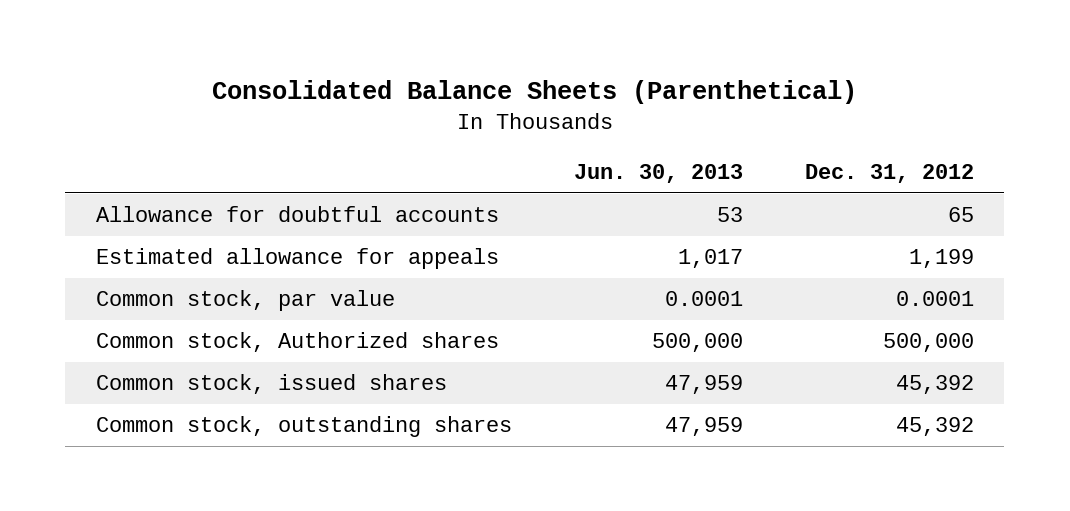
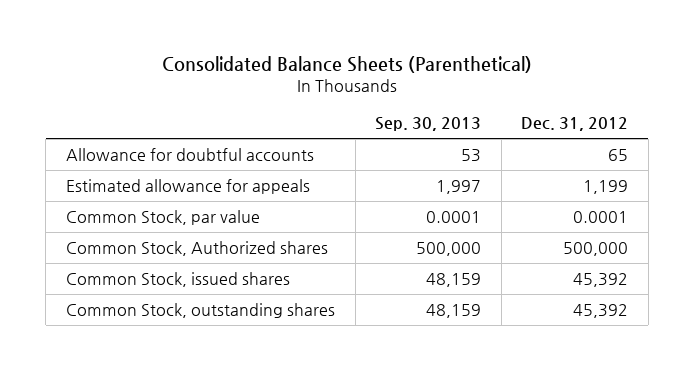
[573,164,743,184] Jun. 30, 2013 -> none
none -> [375,116,482,131] Sep. 30, 2013
[96,290,396,312] Common stock, par value -> [65,210,260,226] Common Stock, par value
[96,332,500,353] Common stock, Authorized shares -> [65,241,328,257] Common Stock, Authorized shares
[96,374,448,395] Common stock, issued shares -> [65,272,290,288] Common Stock, issued shares
[96,416,513,438] Common stock, outstanding shares -> [65,303,335,319] Common Stock, outstanding shares

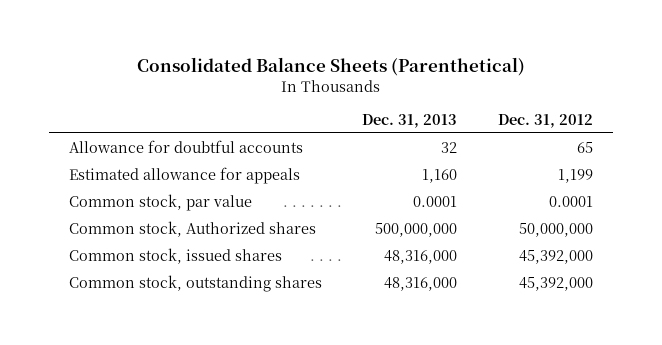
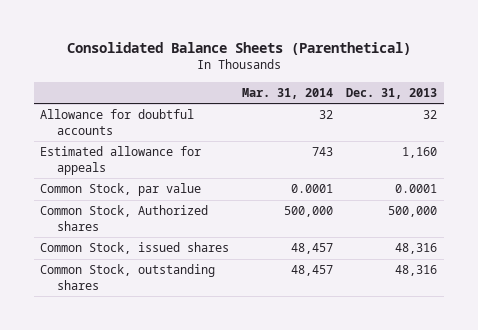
[497,113,593,128] Dec. 31, 2012 -> none
none -> [242,87,334,99] Mar. 31, 2014
[68,193,252,211] Common stock, par value -> [40,183,202,197] Common Stock, par value
[68,220,316,237] Common stock, Authorized shares -> [40,205,209,231] Common Stock, Authorized shares
[375,222,458,237] 500,000,000 -> [388,206,438,218] 500,000
[68,247,282,264] Common stock, issued shares -> [40,242,230,255] Common Stock, issued shares
[384,249,458,264] 48,316,000 -> [395,243,438,255] 48,316
[68,274,322,292] Common stock, outstanding shares -> [40,264,216,290] Common Stock, outstanding shares
[384,276,458,291] 48,316,000 -> [395,265,438,277] 48,316

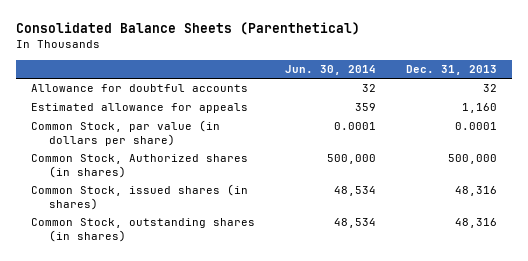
[242,87,334,99] Mar. 31, 2014 -> none
none -> [285,64,377,75] Jun. 30, 2014
[40,183,202,197] Common Stock, par value -> [31,120,221,146] Common Stock, par value (in dollars per share)
[40,205,209,231] Common Stock, Authorized shares -> [31,154,249,178] Common Stock, Authorized shares (in shares)
[40,242,230,255] Common Stock, issued shares -> [31,184,249,210] Common Stock, issued shares (in shares)
[40,264,216,290] Common Stock, outstanding shares -> [31,218,256,242] Common Stock, outstanding shares (in shares)

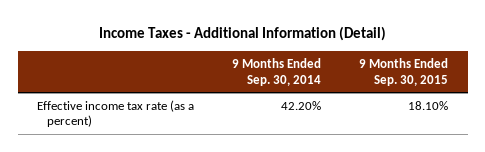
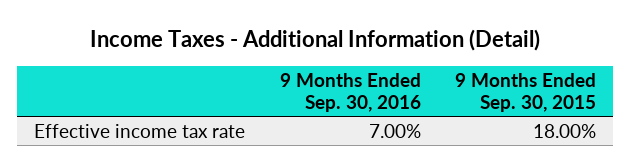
[232,58,322,86] 9 Months Ended Sep. 30, 2014 -> none
none -> [279,72,421,112] 9 Months Ended Sep. 30, 2016
[36,99,194,128] Effective income tax rate (as a percent) -> [34,123,246,138] Effective income tax rate
[408,100,449,110] 18.10% -> [533,123,597,138] 18.00%

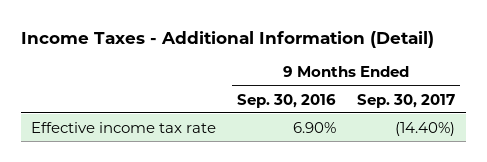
[455,72,597,112] 9 Months Ended Sep. 30, 2015 -> none
none -> [357,93,456,108] Sep. 30, 2017
[368,123,421,138] 7.00% -> [293,121,337,133] 6.90%

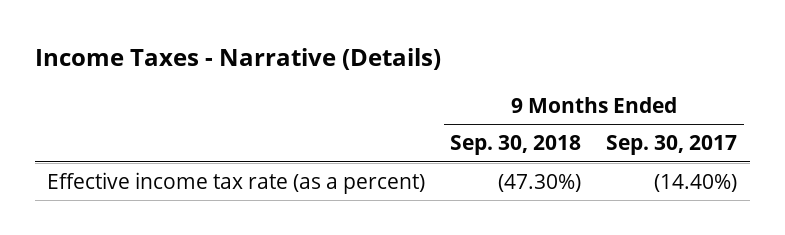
[21,30,435,48] Income Taxes - Additional Information (Detail) -> [34,48,441,71] Income Taxes - Narrative (Details)
[237,93,337,108] Sep. 30, 2016 -> none
none -> [450,135,582,156] Sep. 30, 2018
[31,121,217,133] Effective income tax rate -> [47,171,426,194] Effective income tax rate (as a percent)

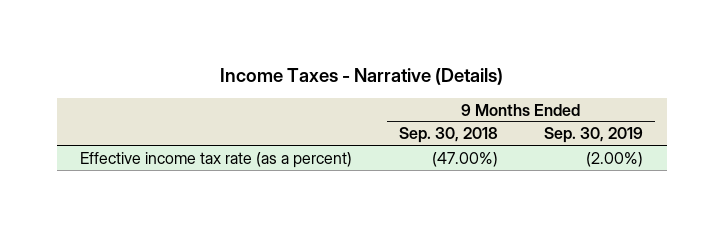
[606,135,738,156] Sep. 30, 2017 -> none
none -> [544,127,644,144] Sep. 30, 2019
[498,173,582,192] (47.30%) -> [431,151,498,167] (47.00%)

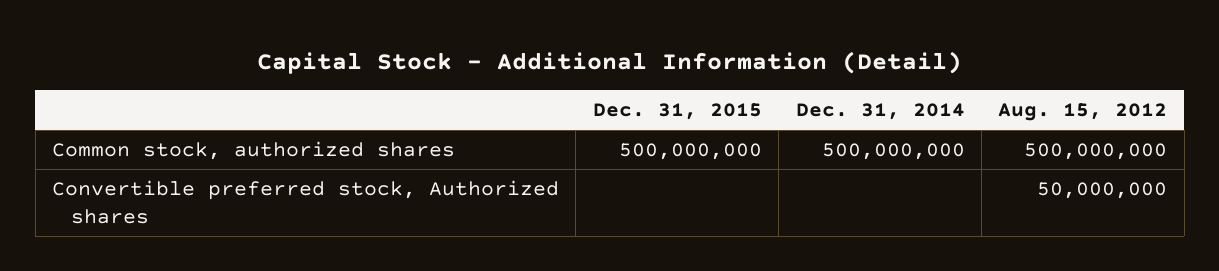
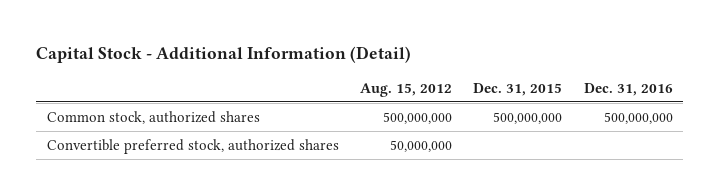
[795,103,965,121] Dec. 31, 2014 -> none
none -> [583,83,673,97] Dec. 31, 2016
[51,180,559,224] Convertible preferred stock, Authorized shares -> [46,138,339,154] Convertible preferred stock, authorized shares

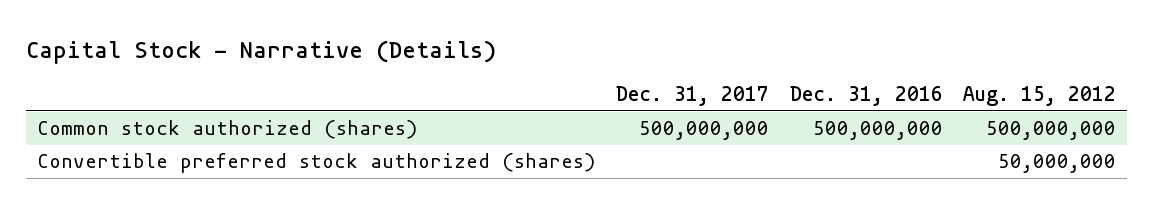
[35,46,411,64] Capital Stock - Additional Information (Detail) -> [26,39,497,64] Capital Stock - Narrative (Details)
[473,83,563,97] Dec. 31, 2015 -> none
none -> [615,86,769,107] Dec. 31, 2017
[46,110,260,124] Common stock, authorized shares -> [36,120,417,140] Common stock authorized (shares)
[46,138,339,154] Convertible preferred stock, authorized shares -> [36,153,595,174] Convertible preferred stock authorized (shares)

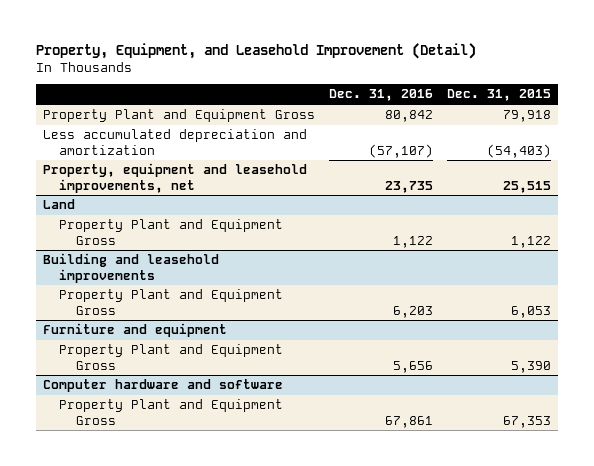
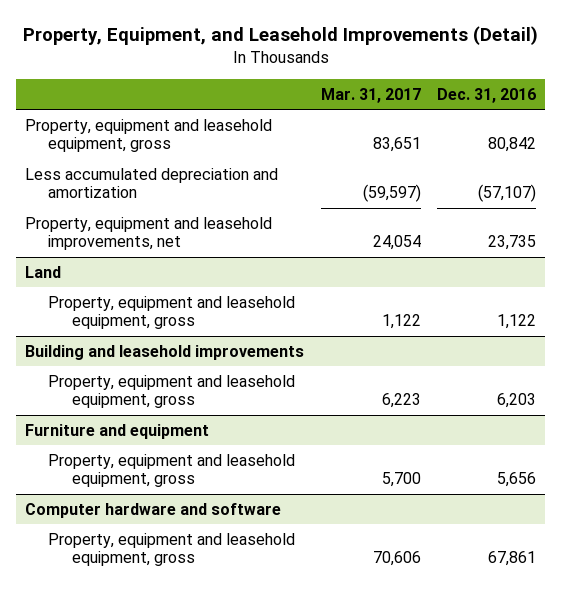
[35,43,476,60] Property, Equipment, and Leasehold Improvement (Detail) -> [22,26,538,46] Property, Equipment, and Leasehold Improvements (Detail)
[447,89,552,102] Dec. 31, 2015 -> none
none -> [320,88,421,104] Mar. 31, 2017
[43,109,316,123] Property Plant and Equipment Gross -> [24,118,272,153] Property, equipment and leasehold equipment, gross
[59,219,284,245] Property Plant and Equipment Gross -> [48,295,296,330] Property, equipment and leasehold equipment, gross
[59,289,284,315] Property Plant and Equipment Gross -> [48,374,296,409] Property, equipment and leasehold equipment, gross
[59,344,284,370] Property Plant and Equipment Gross -> [48,453,296,488] Property, equipment and leasehold equipment, gross
[59,399,284,425] Property Plant and Equipment Gross -> [48,532,296,567] Property, equipment and leasehold equipment, gross

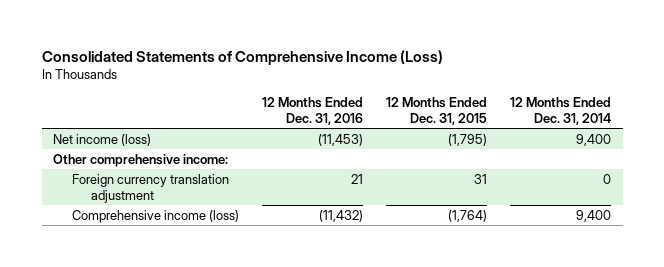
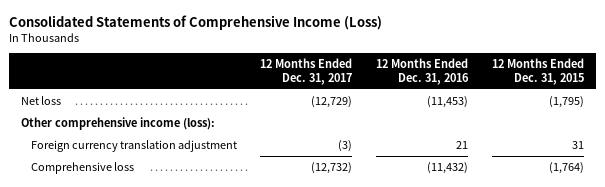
[510,96,612,126] 12 Months Ended Dec. 31, 2014 -> none
none -> [260,57,353,85] 12 Months Ended Dec. 31, 2017
[53,133,152,146] Net income (loss) -> [21,96,62,106] Net loss
[53,153,229,167] Other comprehensive income: -> [21,117,216,131] Other comprehensive income (loss):
[72,209,240,223] Comprehensive income (loss) -> [30,162,134,175] Comprehensive loss

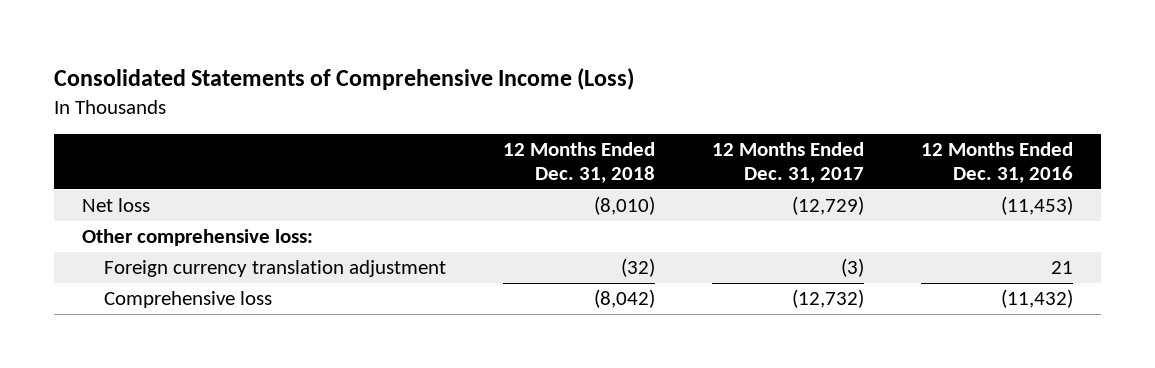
[491,57,584,85] 12 Months Ended Dec. 31, 2015 -> none
none -> [503,142,656,184] 12 Months Ended Dec. 31, 2018
[21,117,216,131] Other comprehensive income (loss): -> [82,229,314,247] Other comprehensive loss:

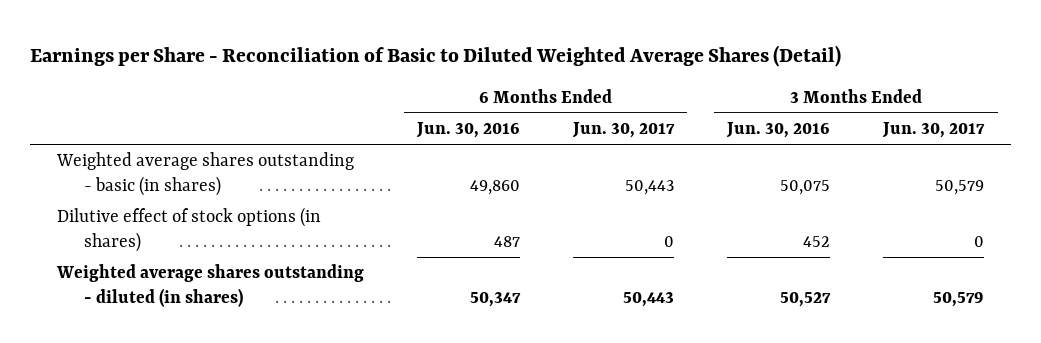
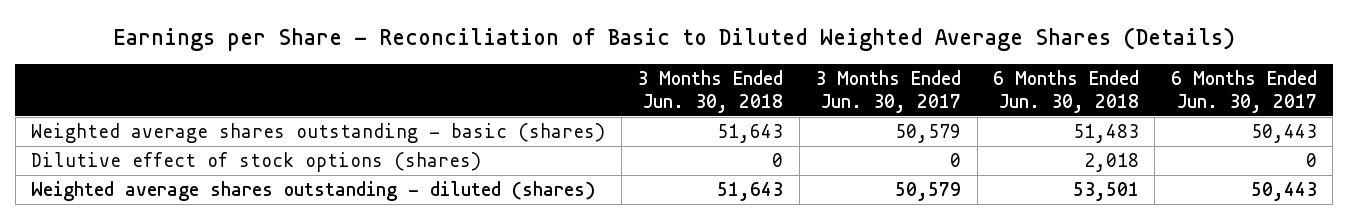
[30,44,842,67] Earnings per Share - Reconciliation of Basic to Diluted Weighted Average Shares (Detail) -> [113,27,1236,52] Earnings per Share - Reconciliation of Basic to Diluted Weighted Average Shares (Details)
[416,122,521,139] Jun. 30, 2016 -> none
[726,122,831,139] Jun. 30, 2016 -> none
none -> [637,70,784,113] 3 Months Ended Jun. 30, 2018
none -> [993,70,1140,113] 6 Months Ended Jun. 30, 2018
[55,152,354,197] Weighted average shares outstanding - basic (in shares) -> [31,123,606,144] Weighted average shares outstanding - basic (shares)
[56,207,321,253] Dilutive effect of stock options (in shares) -> [31,152,482,173] Dilutive effect of stock options (shares)
[55,264,364,308] Weighted average shares outstanding - diluted (in shares) -> [31,181,596,202] Weighted average shares outstanding - diluted (shares)

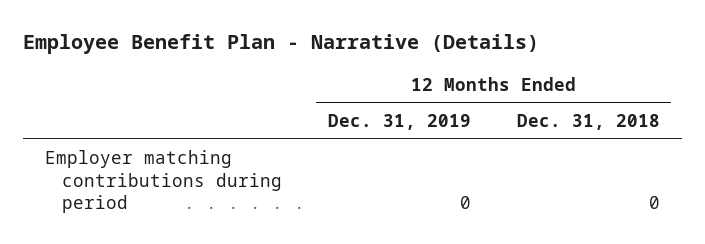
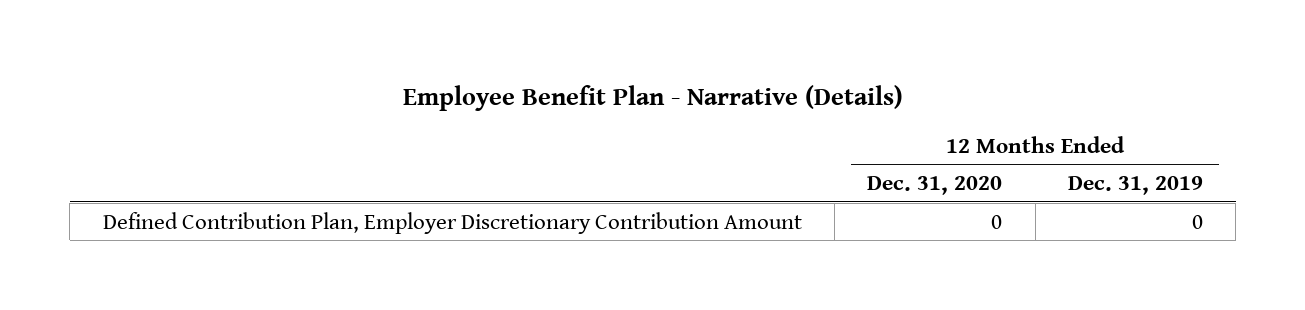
[516,113,660,130] Dec. 31, 2018 -> none
none -> [867,176,1003,196] Dec. 31, 2020
[45,150,283,213] Employer matching contributions during period -> [102,211,802,234] Defined Contribution Plan, Employer Discretionary Contribution Amount

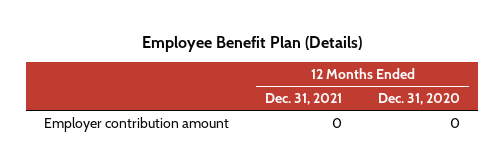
[402,84,903,111] Employee Benefit Plan - Narrative (Details) -> [142,35,363,52] Employee Benefit Plan (Details)
[1067,176,1203,196] Dec. 31, 2019 -> none
none -> [265,93,343,106] Dec. 31, 2021
[102,211,802,234] Defined Contribution Plan, Employer Discretionary Contribution Amount -> [43,117,229,133] Employer contribution amount

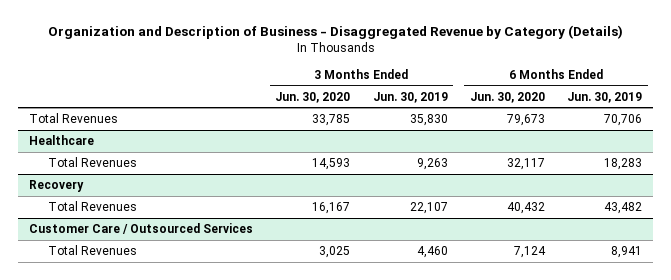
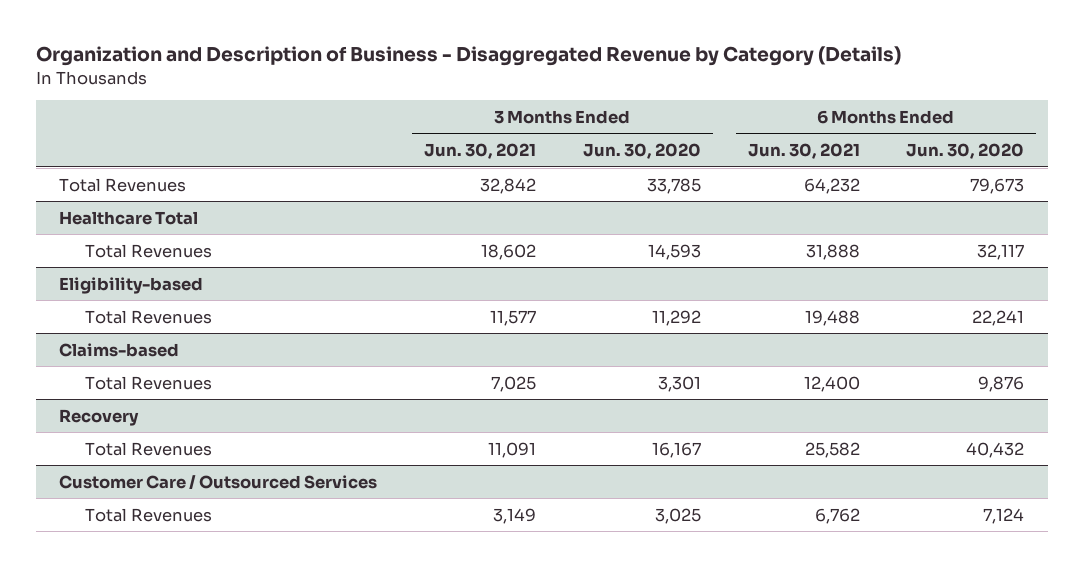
[372,91,448,103] Jun. 30, 2019 -> none
[566,91,642,103] Jun. 30, 2019 -> none
none -> [424,143,537,160] Jun. 30, 2021
none -> [747,143,860,160] Jun. 30, 2021
[29,135,95,146] Healthcare -> [59,210,199,225] Healthcare Total
none -> [59,276,204,294] Eligibility-based
none -> [85,309,213,324] Total Revenues
none -> [59,342,180,357] Claims-based
none -> [85,375,213,390] Total Revenues

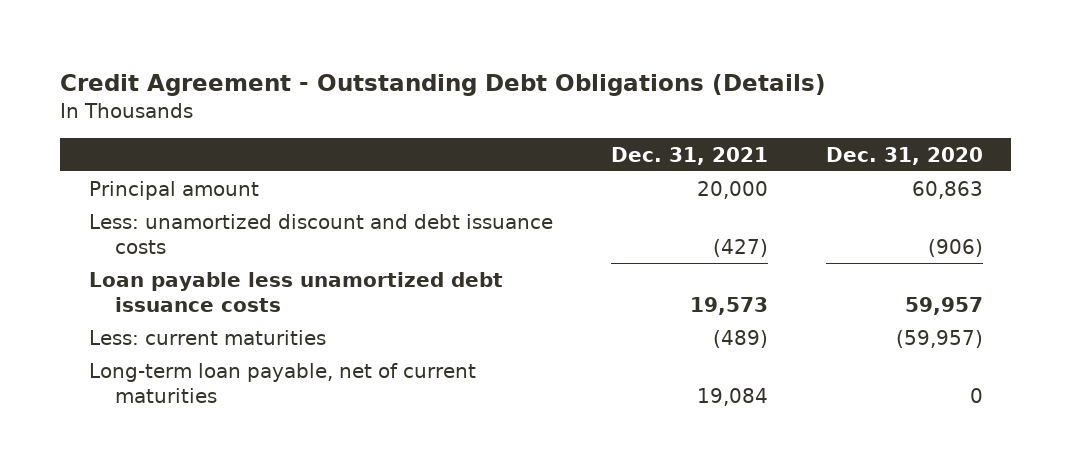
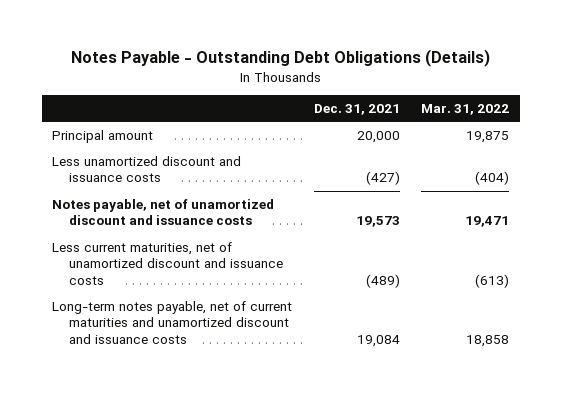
[60,74,827,97] Credit Agreement - Outstanding Debt Obligations (Details) -> [70,49,490,68] Notes Payable - Outstanding Debt Obligations (Details)
[825,146,983,165] Dec. 31, 2020 -> none
none -> [421,104,510,116] Mar. 31, 2022
[89,213,554,254] Less: unamortized discount and debt issuance costs -> [52,155,242,183] Less unamortized discount and issuance costs
[89,271,504,312] Loan payable less unamortized debt issuance costs -> [52,198,275,226] Notes payable, net of unamortized discount and issuance costs
[89,329,327,345] Less: current maturities -> [52,241,284,286] Less current maturities, net of unamortized discount and issuance costs
[89,362,477,403] Long-term loan payable, net of current maturities -> [52,300,293,345] Long-term notes payable, net of current maturities and unamortized discount and issuance costs

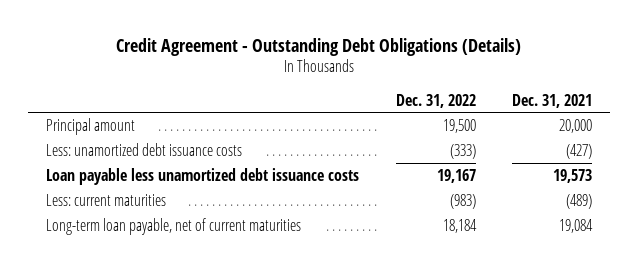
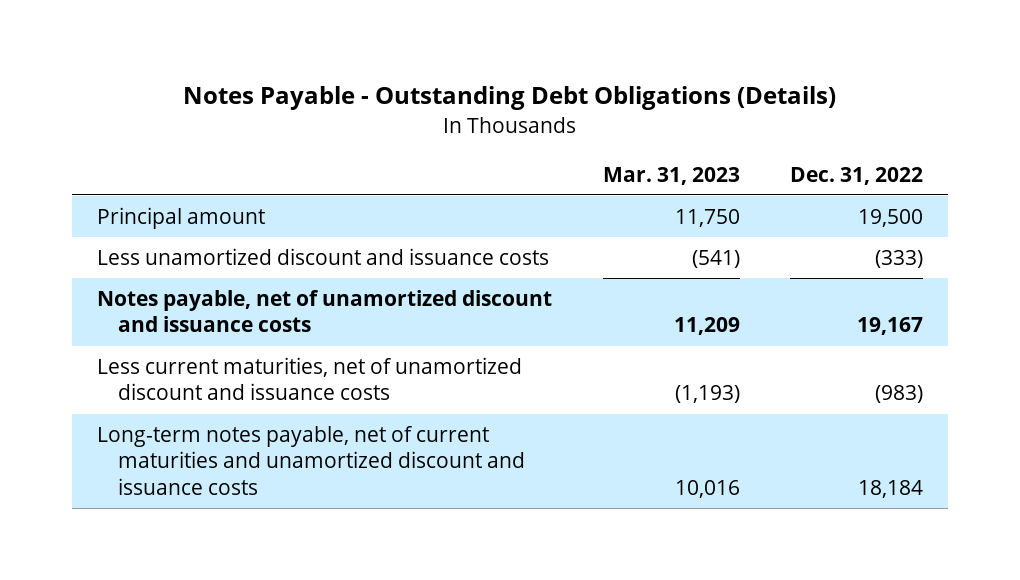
[116,37,522,56] Credit Agreement - Outstanding Debt Obligations (Details) -> [183,86,837,111] Notes Payable - Outstanding Debt Obligations (Details)
[511,93,592,108] Dec. 31, 2021 -> none
none -> [602,166,740,185] Mar. 31, 2023
[46,142,243,156] Less: unamortized debt issuance costs -> [97,248,550,266] Less unamortized discount and issuance costs
[46,167,360,185] Loan payable less unamortized debt issuance costs -> [97,290,553,333] Notes payable, net of unamortized discount and issuance costs
[46,193,167,206] Less: current maturities -> [97,357,523,401] Less current maturities, net of unamortized discount and issuance costs
[46,217,302,235] Long-term loan payable, net of current maturities -> [97,426,525,495] Long-term notes payable, net of current maturities and unamortized discount and issuance costs

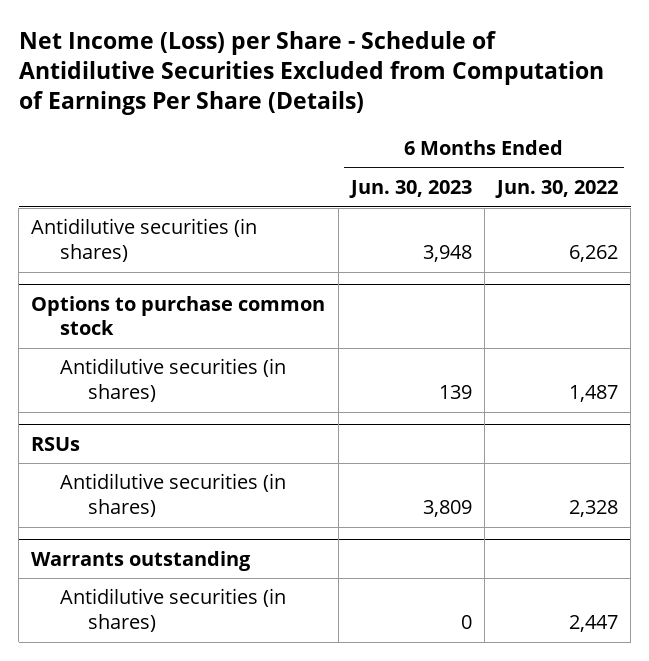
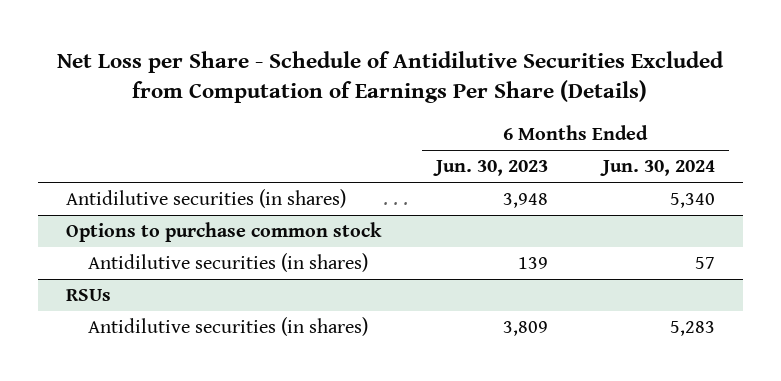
[18,30,604,116] Net Income (Loss) per Share - Schedule of Antidilutive Securities Excluded from Computation of Earnings Per Share (Details) -> [57,51,725,104] Net Loss per Share - Schedule of Antidilutive Securities Excluded from Computation of Earnings Per Share (Details)
[495,180,619,199] Jun. 30, 2022 -> none
none -> [600,160,716,177] Jun. 30, 2024
[31,550,252,571] Warrants outstanding -> none
[59,588,286,633] Antidilutive securities (in shares) -> none

